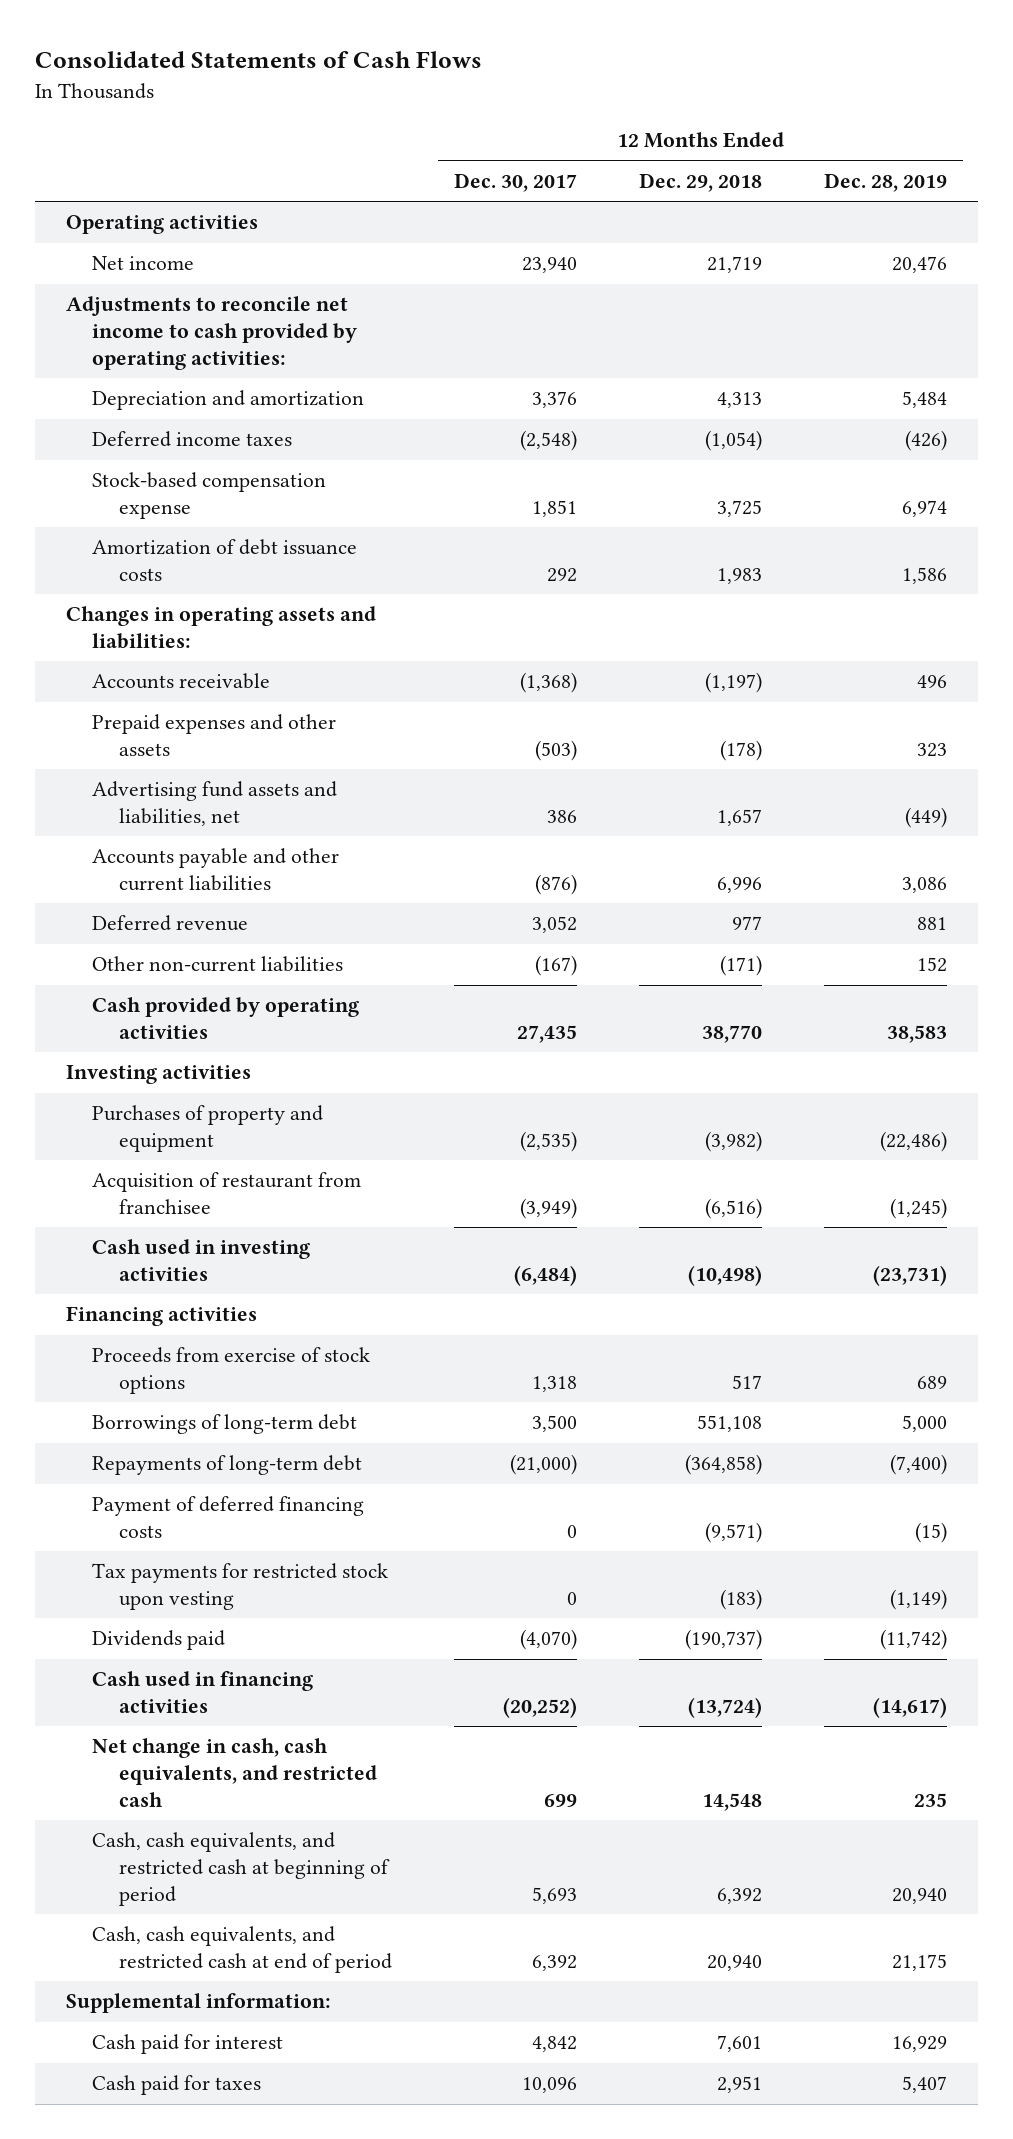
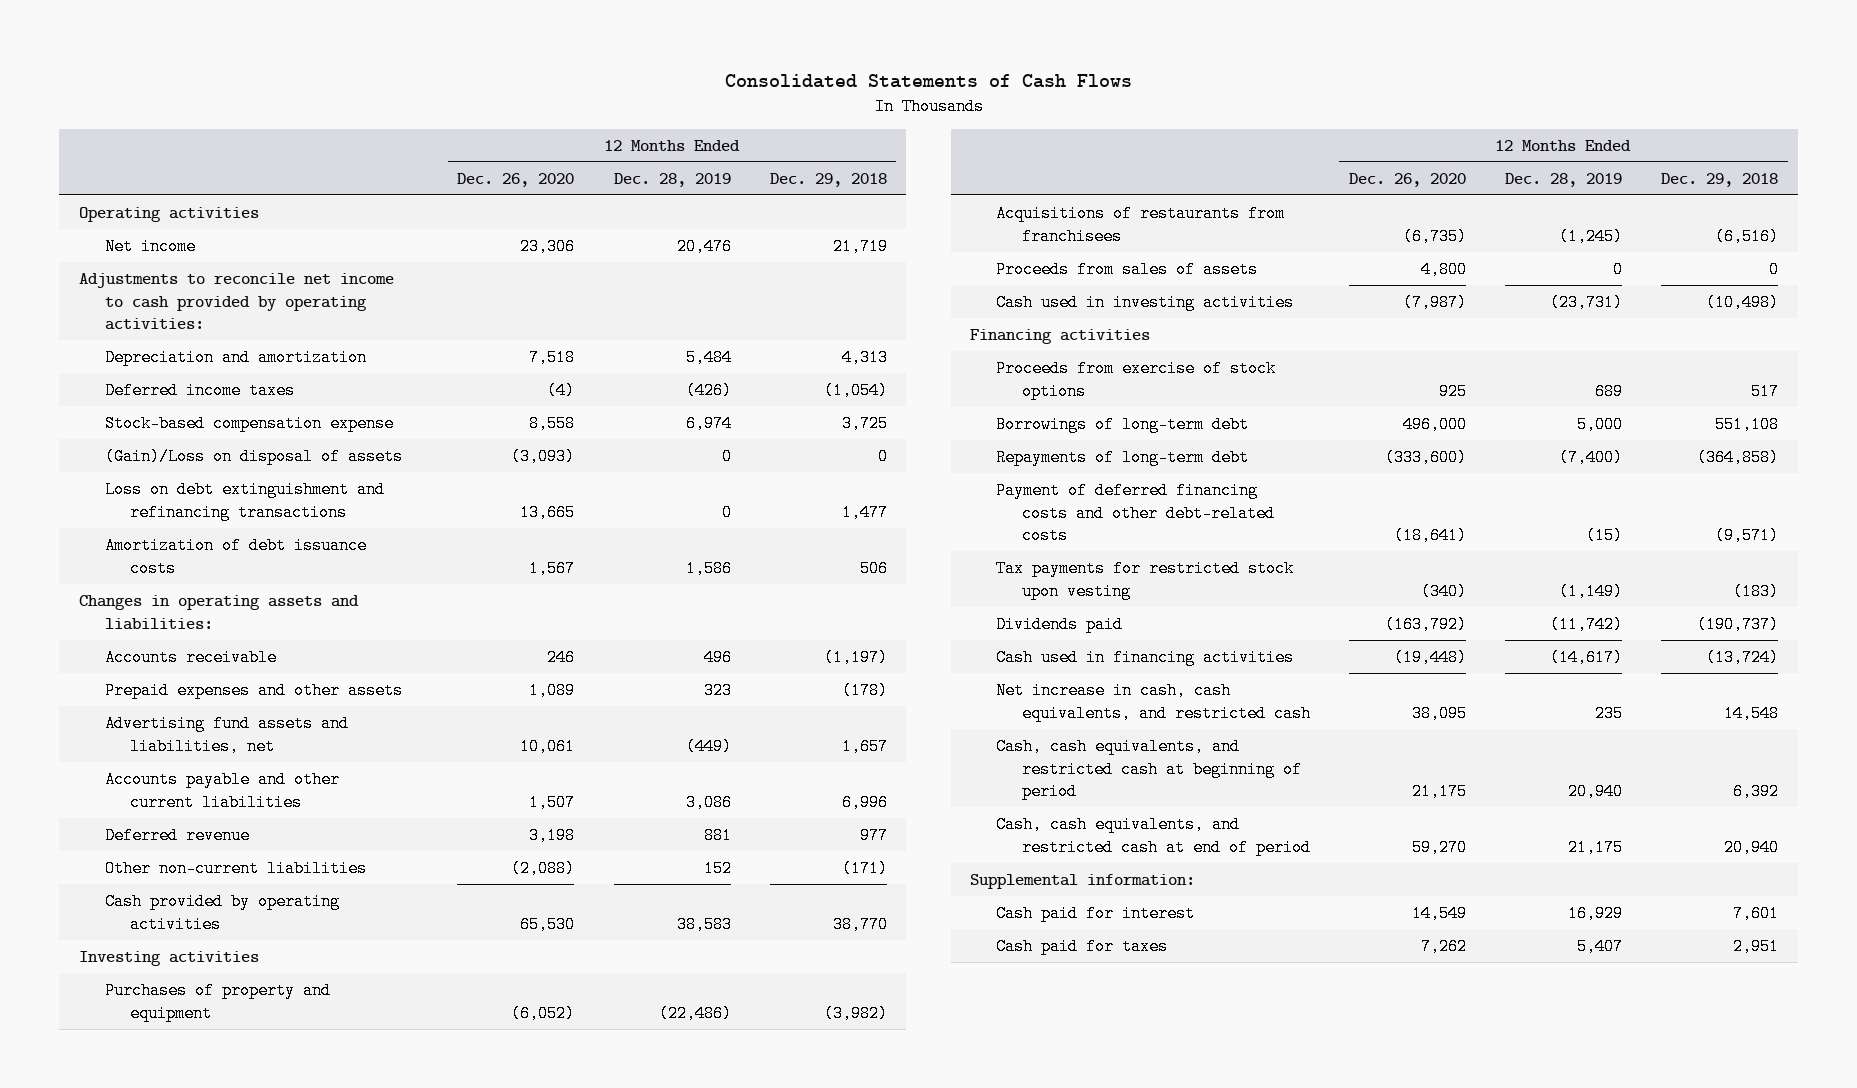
[453,172,577,192] Dec. 30, 2017 -> none
none -> [457,172,575,187] Dec. 26, 2020
none -> [104,447,403,465] (Gain)/Loss on disposal of assets
none -> [104,480,385,521] Loss on debt extinguishment and refinancing transactions
[717,568,763,585] 1,983 -> [859,559,888,577] 506
[92,1172,362,1215] Acquisition of restaurant from franchisee -> [995,204,1285,245] Acquisitions of restaurants from franchisees
none -> [995,260,1258,278] Proceeds from sales of assets
[92,1496,365,1539] Payment of deferred financing costs -> [995,481,1275,545] Payment of deferred financing costs and other debt-related costs
[92,1738,377,1807] Net change in cash, cash equivalents, and restricted cash -> [995,681,1311,722] Net increase in cash, cash equivalents, and restricted cash

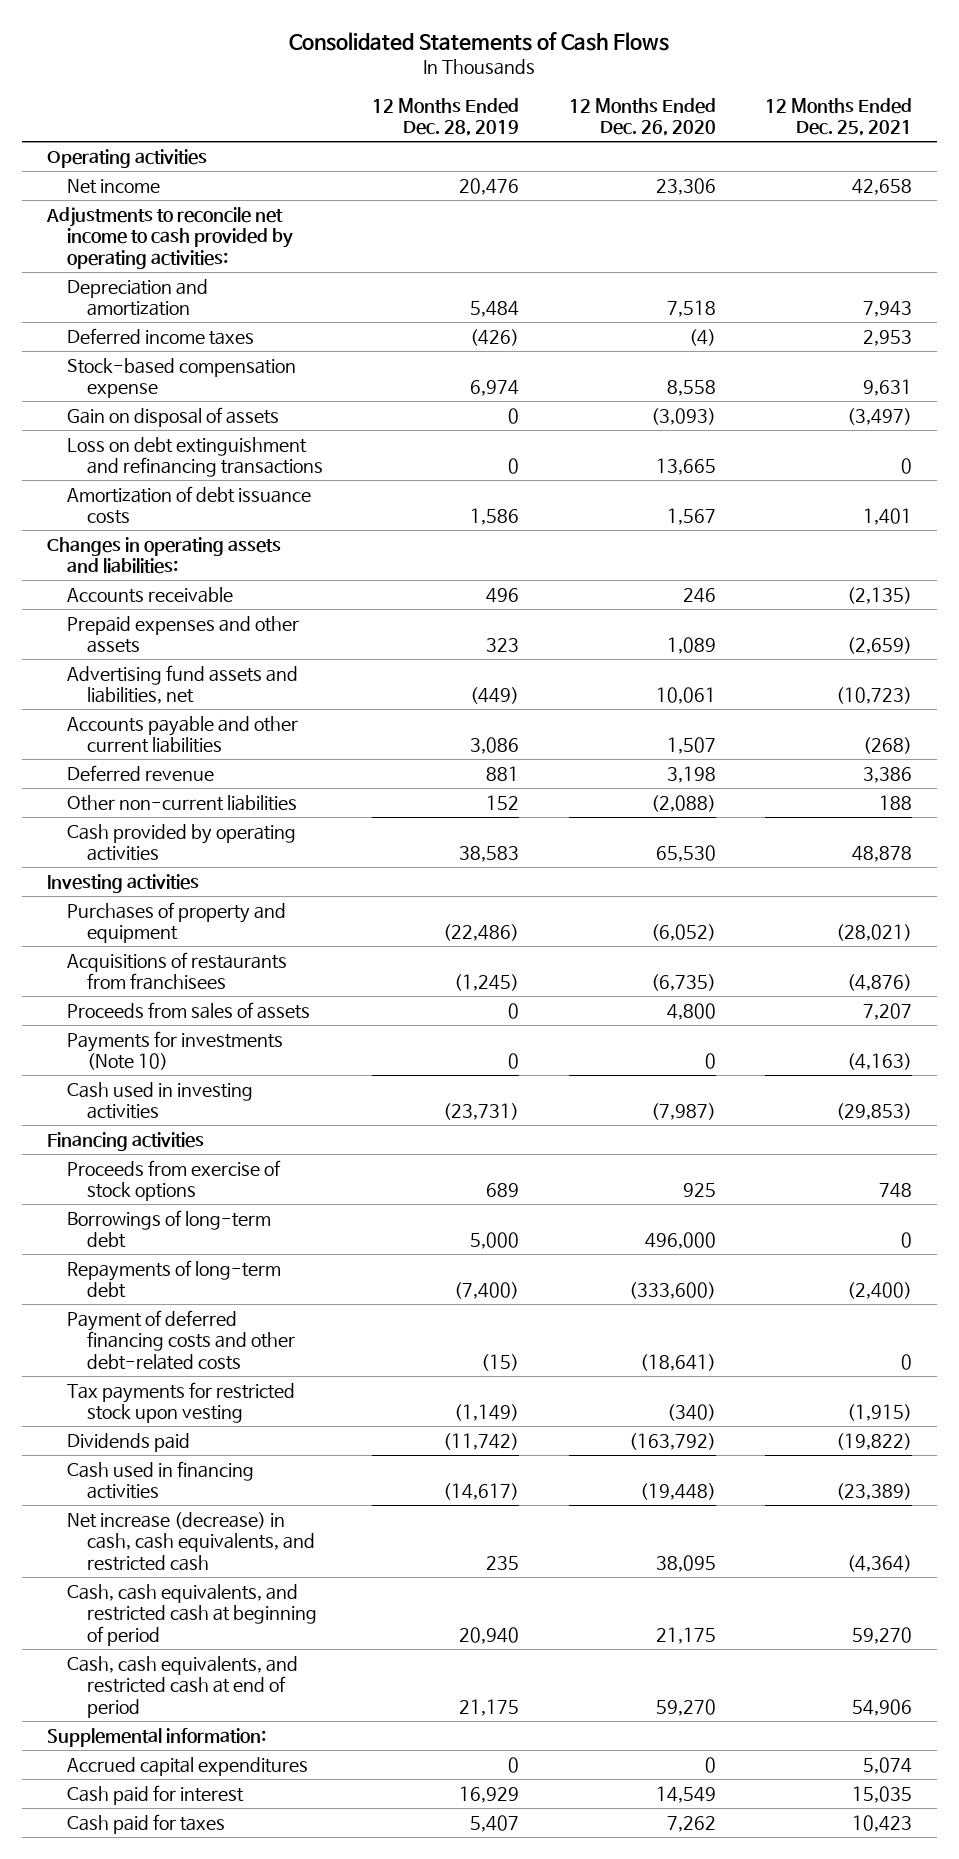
[769,172,887,187] Dec. 29, 2018 -> none
none -> [765,97,913,137] 12 Months Ended Dec. 25, 2021
[104,447,403,465] (Gain)/Loss on disposal of assets -> [66,406,279,427] Gain on disposal of assets
none -> [66,1030,283,1071] Payments for investments (Note 10)
[995,681,1311,722] Net increase in cash, cash equivalents, and restricted cash -> [66,1511,315,1571] Net increase (decrease) in cash, cash equivalents, and restricted cash
none -> [66,1756,308,1776] Accrued capital expenditures

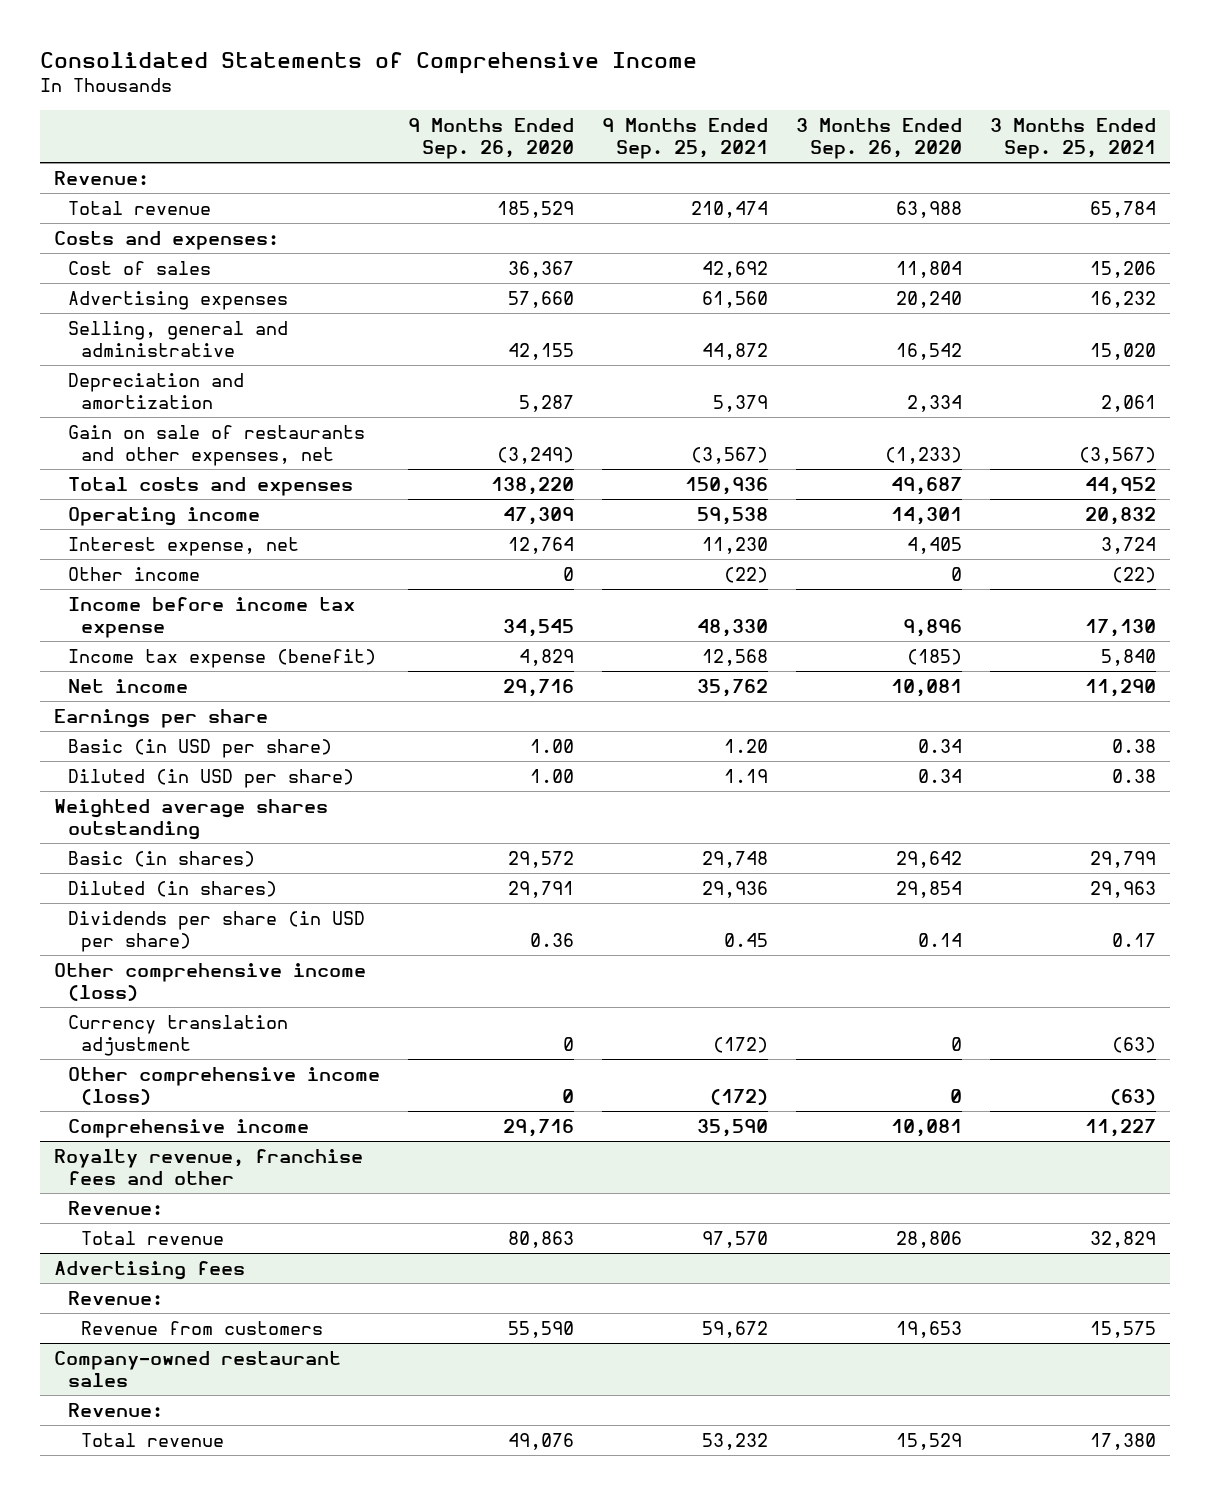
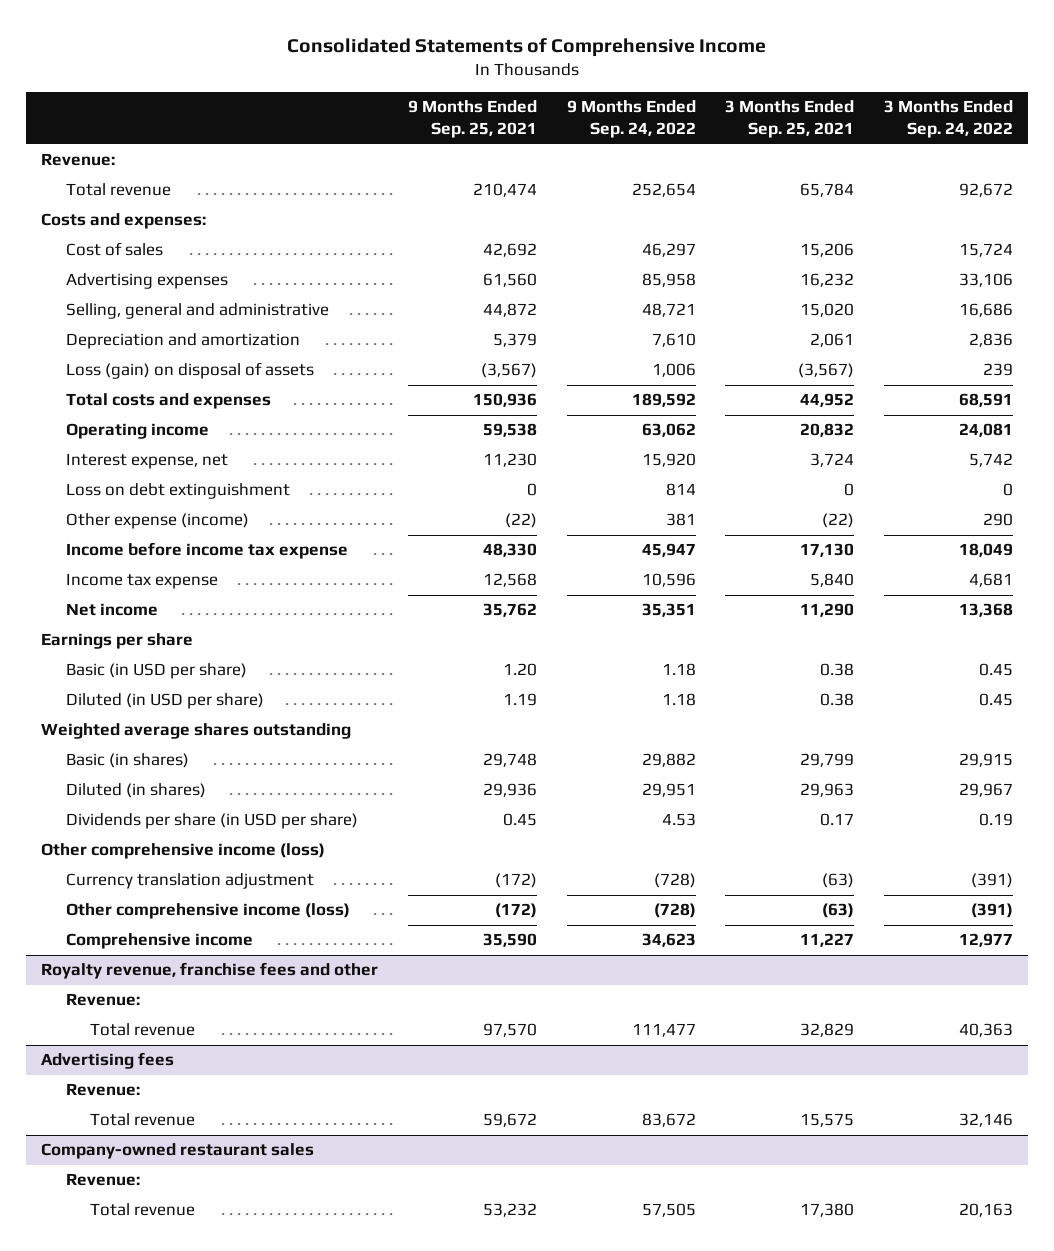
[407,118,574,160] 9 Months Ended Sep. 26, 2020 -> none
[796,118,963,160] 3 Months Ended Sep. 26, 2020 -> none
none -> [566,100,696,138] 9 Months Ended Sep. 24, 2022
none -> [884,100,1014,138] 3 Months Ended Sep. 24, 2022
[67,424,365,467] Gain on sale of restaurants and other expenses, net -> [65,362,314,380] Loss (gain) on disposal of assets
none -> [65,483,290,500] Loss on debt extinguishment
[67,566,200,581] Other income -> [65,513,249,530] Other expense (income)
[67,648,376,668] Income tax expense (benefit) -> [65,573,218,590] Income tax expense
[80,1320,323,1335] Revenue from customers -> [90,1113,196,1127] Total revenue

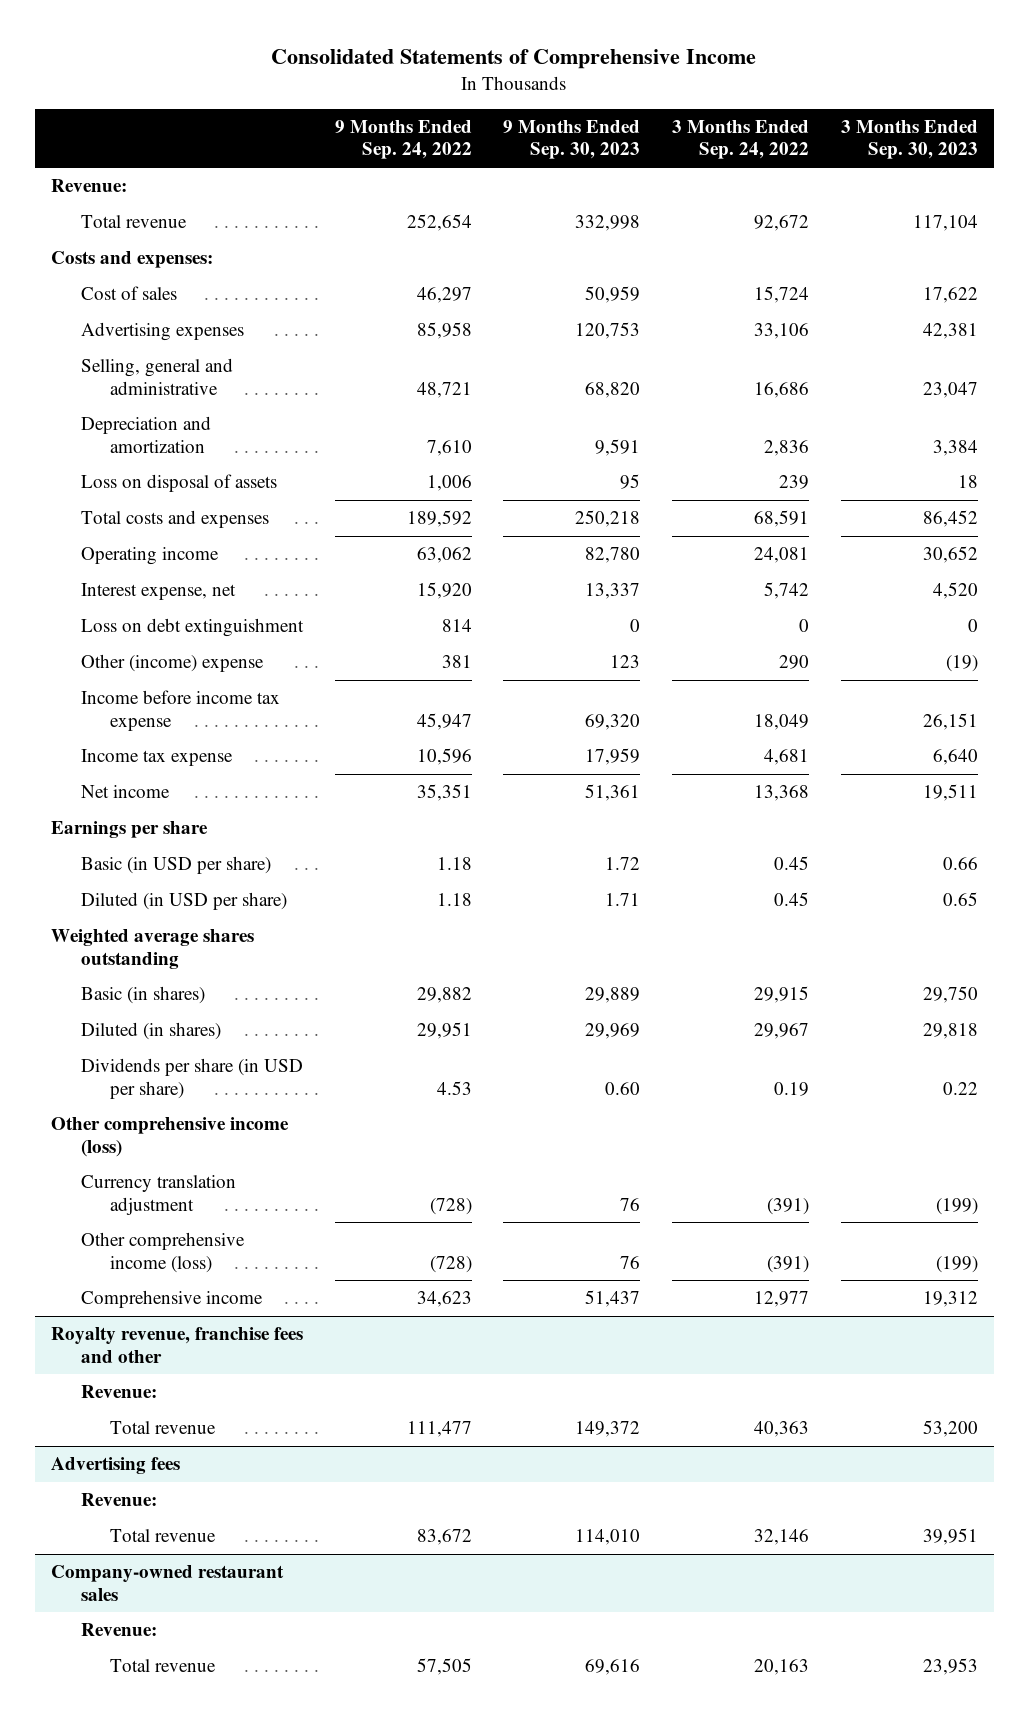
[407,100,537,138] 9 Months Ended Sep. 25, 2021 -> none
[725,100,855,138] 3 Months Ended Sep. 25, 2021 -> none
none -> [503,120,641,160] 9 Months Ended Sep. 30, 2023
none -> [841,120,979,160] 3 Months Ended Sep. 30, 2023
[65,362,314,380] Loss (gain) on disposal of assets -> [80,474,277,493] Loss on disposal of assets
[65,513,249,530] Other expense (income) -> [80,654,264,673] Other (income) expense

